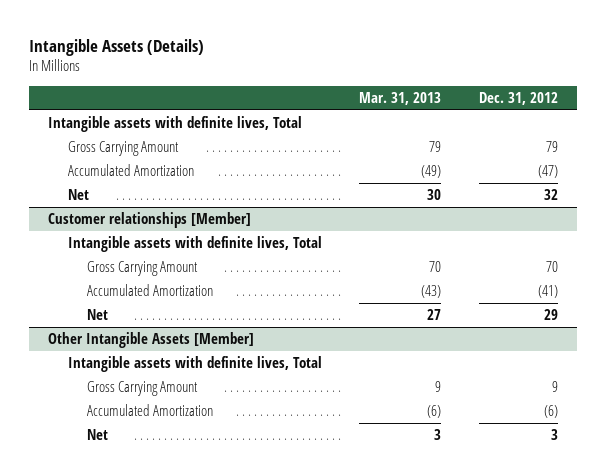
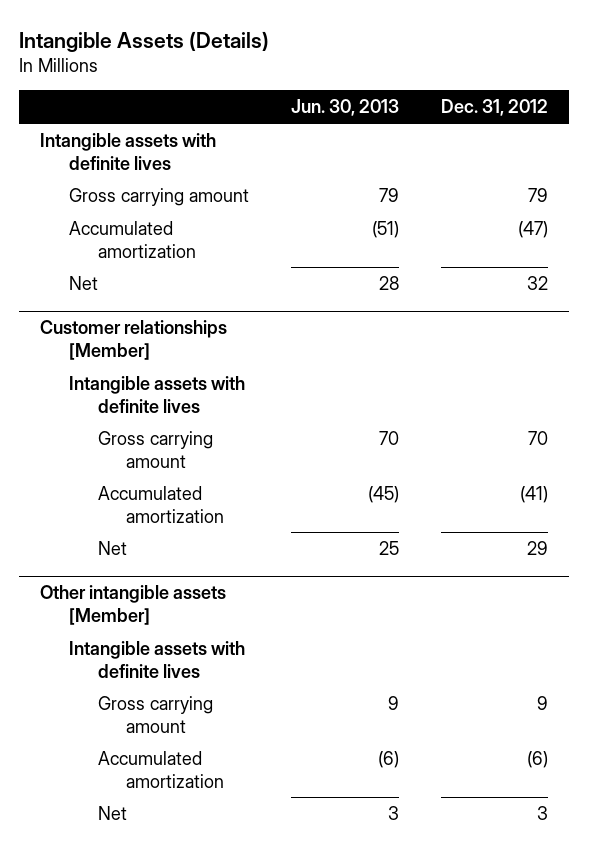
[359,91,442,105] Mar. 31, 2013 -> none
none -> [291,99,400,117] Jun. 30, 2013
[48,116,303,133] Intangible assets with definite lives, Total -> [40,133,217,170] Intangible assets with definite lives
[67,141,179,157] Gross Carrying Amount -> [69,188,250,207] Gross carrying amount
[67,164,194,177] Accumulated Amortization -> [69,221,196,258] Accumulated amortization
[67,236,322,253] Intangible assets with definite lives, Total -> [69,376,246,413] Intangible assets with definite lives
[87,261,199,277] Gross Carrying Amount -> [97,431,213,468] Gross carrying amount
[87,284,214,297] Accumulated Amortization -> [97,486,225,523] Accumulated amortization
[48,332,255,349] Other Intangible Assets [Member] -> [40,585,227,625] Other intangible assets [Member]
[67,356,322,373] Intangible assets with definite lives, Total -> [69,641,246,678] Intangible assets with definite lives
[87,381,199,397] Gross Carrying Amount -> [97,696,213,733] Gross carrying amount
[87,404,214,417] Accumulated Amortization -> [97,751,225,788] Accumulated amortization

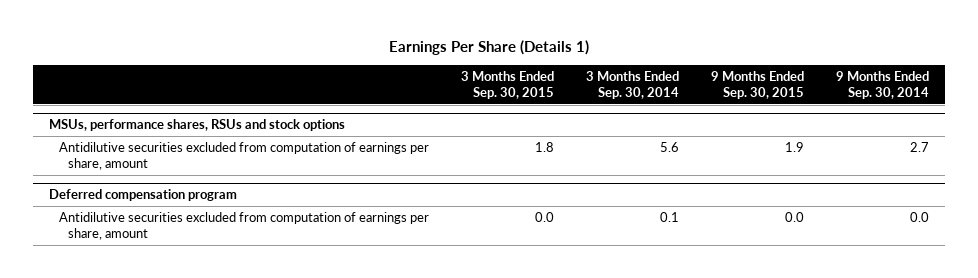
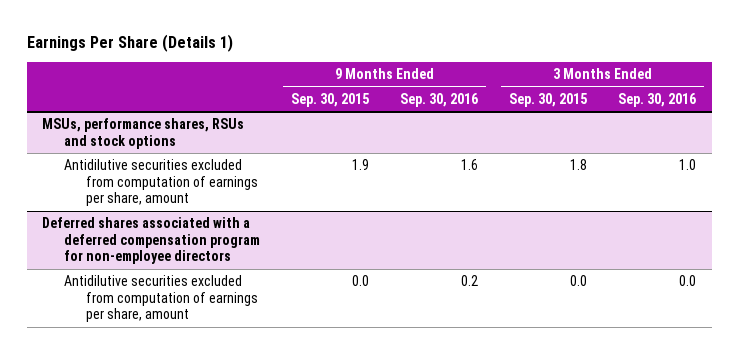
[585,70,679,99] 3 Months Ended Sep. 30, 2014 -> none
[836,70,930,99] 9 Months Ended Sep. 30, 2014 -> none
none -> [400,92,479,107] Sep. 30, 2016
none -> [618,92,697,107] Sep. 30, 2016
[49,188,238,201] Deferred compensation program -> [42,217,261,265] Deferred shares associated with a deferred compensation program for non-employee directors

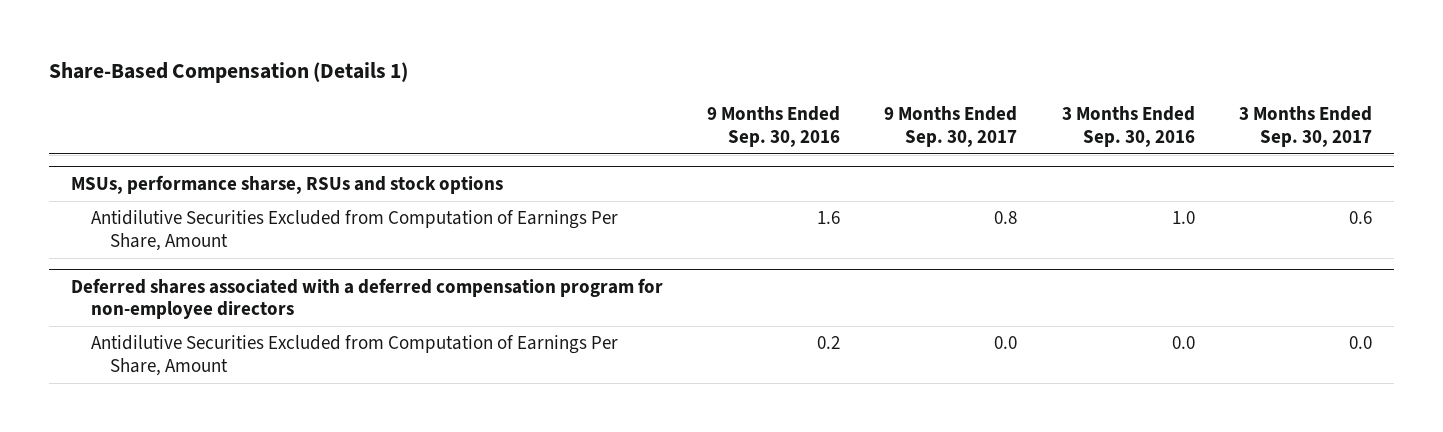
[26,34,233,53] Earnings Per Share (Details 1) -> [48,62,408,84] Share-Based Compensation (Details 1)
[291,92,370,107] Sep. 30, 2015 -> none
[509,92,588,107] Sep. 30, 2015 -> none
none -> [884,106,1018,147] 9 Months Ended Sep. 30, 2017
none -> [1238,106,1372,147] 3 Months Ended Sep. 30, 2017
[42,118,245,149] MSUs, performance shares, RSUs and stock options -> [70,174,503,194] MSUs, performance sharse, RSUs and stock options
[64,159,258,207] Antidilutive securities excluded from computation of earnings per share, amount -> [90,210,618,251] Antidilutive Securities Excluded from Computation of Earnings Per Share, Amount
[64,275,258,323] Antidilutive securities excluded from computation of earnings per share, amount -> [90,335,618,376] Antidilutive Securities Excluded from Computation of Earnings Per Share, Amount

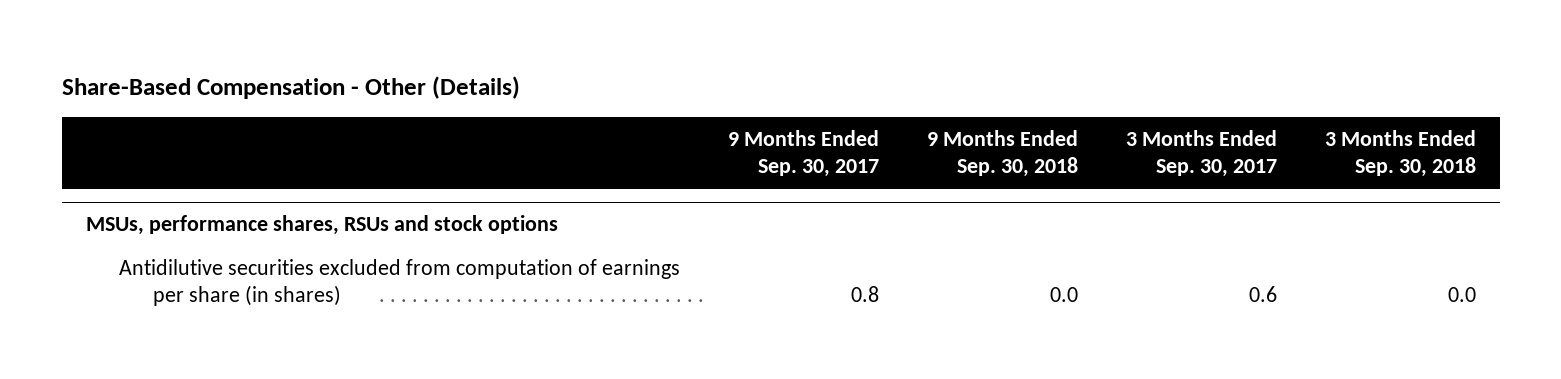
[48,62,408,84] Share-Based Compensation (Details 1) -> [61,76,520,100] Share-Based Compensation - Other (Details)
[707,106,841,147] 9 Months Ended Sep. 30, 2016 -> none
[1061,106,1195,147] 3 Months Ended Sep. 30, 2016 -> none
none -> [926,130,1078,178] 9 Months Ended Sep. 30, 2018
none -> [1324,130,1476,178] 3 Months Ended Sep. 30, 2018
[70,277,663,319] Deferred shares associated with a deferred compensation program for non-employee directors -> none
[90,335,618,376] Antidilutive Securities Excluded from Computation of Earnings Per Share, Amount -> none
[70,174,503,194] MSUs, performance sharse, RSUs and stock options -> [85,215,558,236] MSUs, performance shares, RSUs and stock options
[90,210,618,251] Antidilutive Securities Excluded from Computation of Earnings Per Share, Amount -> [119,258,681,307] Antidilutive securities excluded from computation of earnings per share (in shares)

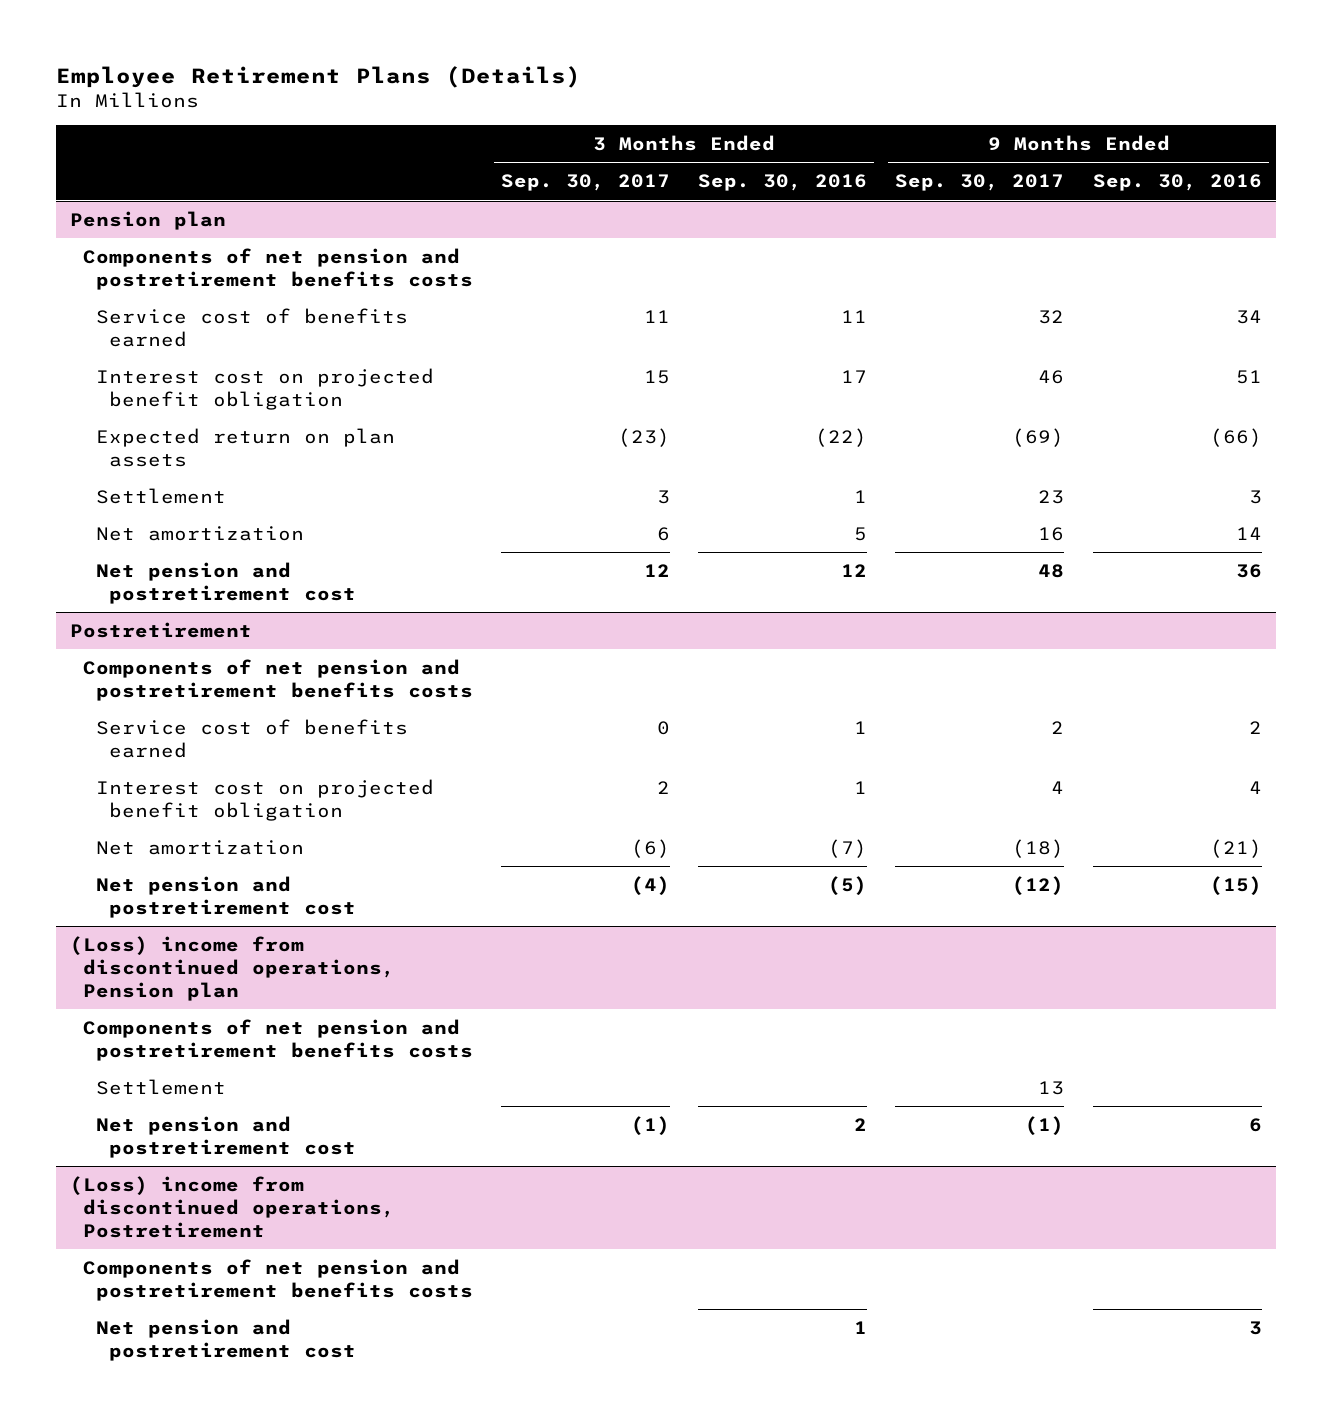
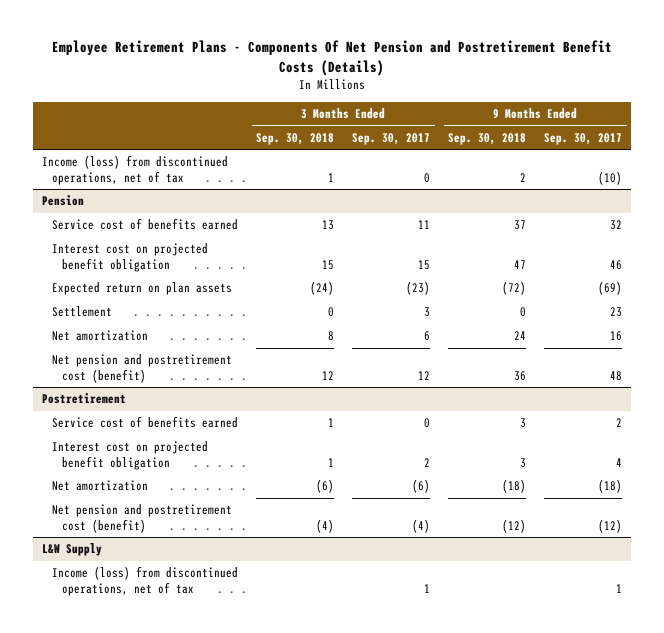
[55,66,581,89] Employee Retirement Plans (Details) -> [52,40,613,77] Employee Retirement Plans - Components Of Net Pension and Postretirement Benefit Costs (Details)
[698,174,868,192] Sep. 30, 2016 -> none
[1092,174,1262,192] Sep. 30, 2016 -> none
none -> [256,132,335,145] Sep. 30, 2018
none -> [448,132,527,145] Sep. 30, 2018
[82,247,473,290] Components of net pension and postretirement benefits costs -> none
none -> [41,155,228,185] Income (loss) from discontinued operations, net of tax
[69,210,226,230] Pension plan -> [41,195,84,207] Pension
[95,561,356,604] Net pension and postretirement cost -> [52,354,233,383] Net pension and postretirement cost (benefit)
[82,658,473,701] Components of net pension and postretirement benefits costs -> none
[69,935,395,1002] (Loss) income from discontinued operations, Pension plan -> none
[82,1018,473,1061] Components of net pension and postretirement benefits costs -> none
[95,1078,226,1095] Settlement -> none
[95,1115,356,1158] Net pension and postretirement cost -> none
[69,1175,395,1239] (Loss) income from discontinued operations, Postretirement -> none
[82,1258,473,1301] Components of net pension and postretirement benefits costs -> none
[95,1318,356,1361] Net pension and postretirement cost -> none
[95,875,356,918] Net pension and postretirement cost -> [52,504,233,533] Net pension and postretirement cost (benefit)
none -> [41,543,102,557] L&W Supply
none -> [52,566,239,596] Income (loss) from discontinued operations, net of tax

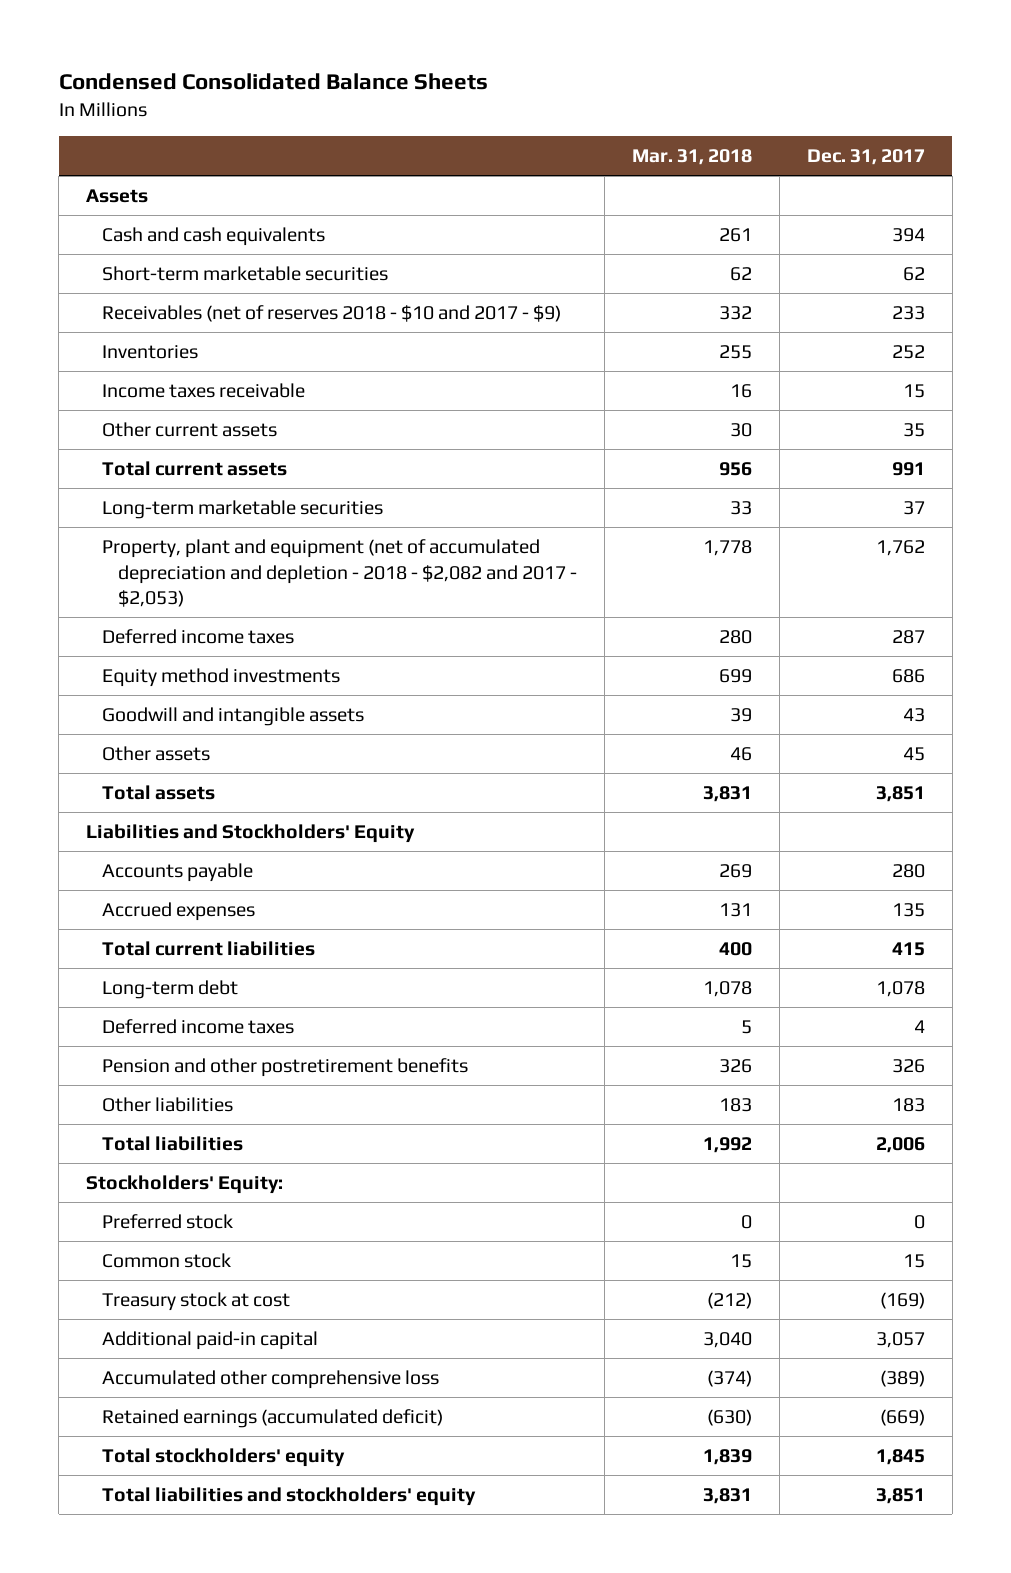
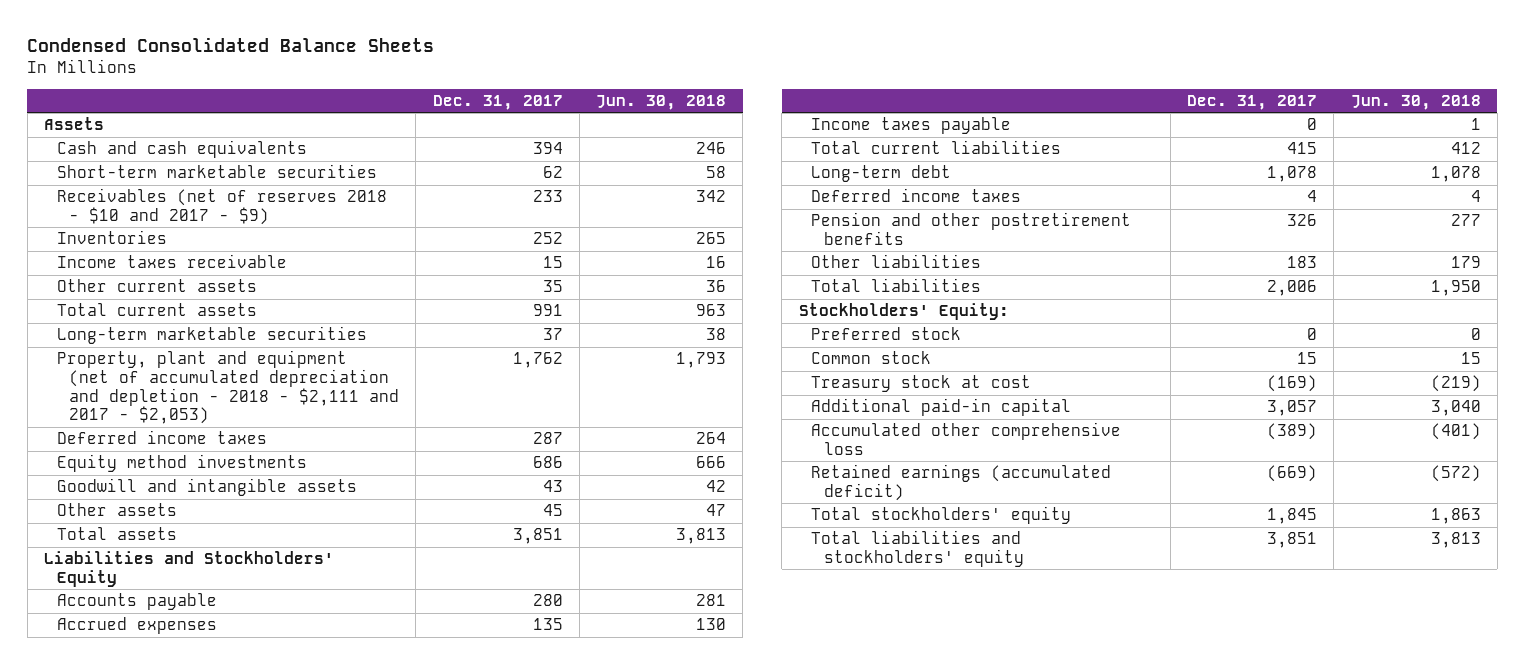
[632,148,753,165] Mar. 31, 2018 -> none
none -> [595,94,726,110] Jun. 30, 2018
[102,539,578,608] Property, plant and equipment (net of accumulated depreciation and depletion - 2018 - $2,082 and 2017 - $2,053) -> [56,350,400,425] Property, plant and equipment (net of accumulated depreciation and depletion - 2018 - $2,111 and 2017 - $2,053)
none -> [811,117,1012,135] Income taxes payable

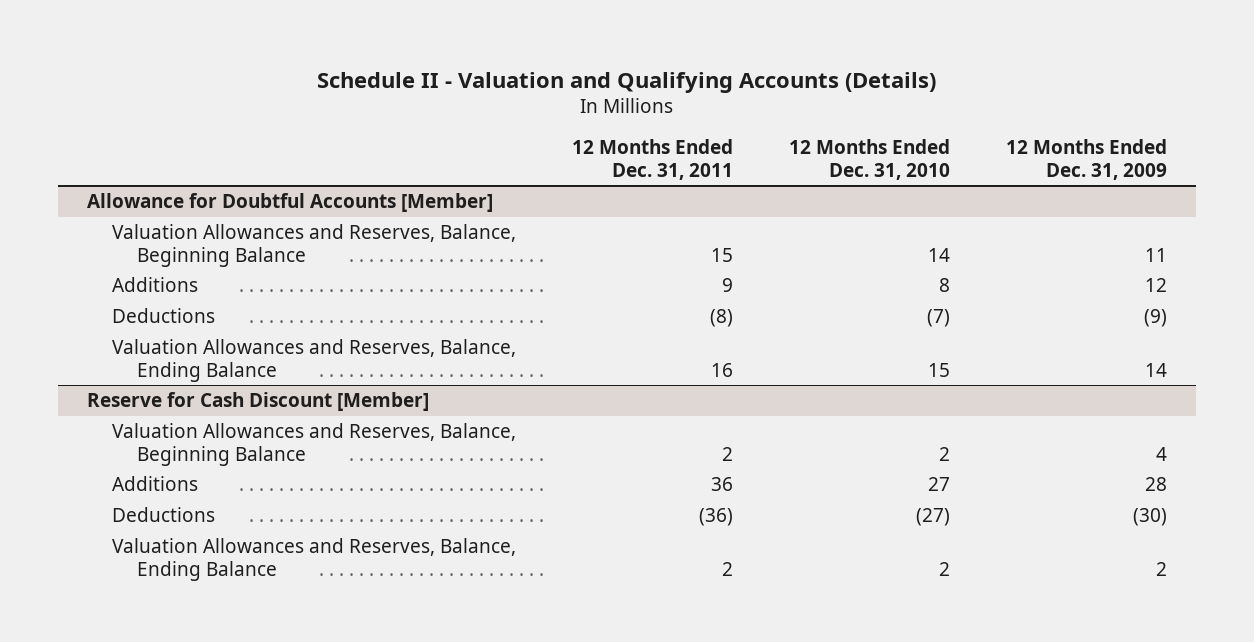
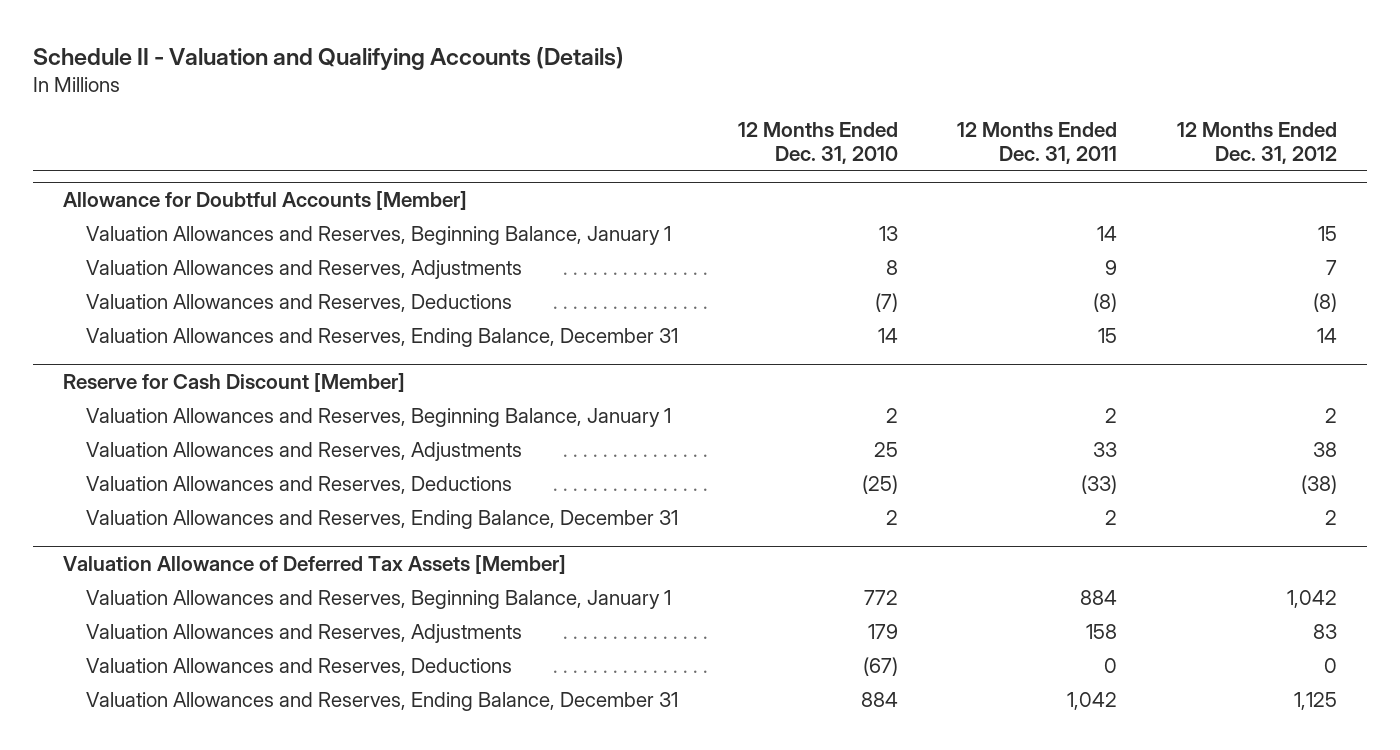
[1006,139,1168,180] 12 Months Ended Dec. 31, 2009 -> none
none -> [1176,122,1337,164] 12 Months Ended Dec. 31, 2012
[111,224,516,267] Valuation Allowances and Reserves, Balance, Beginning Balance -> [86,226,672,246] Valuation Allowances and Reserves, Beginning Balance, January 1
[711,247,734,262] 15 -> [1097,226,1118,242] 14
[928,247,951,262] 14 -> [878,226,898,242] 13
[111,277,198,293] Additions -> [86,260,523,280] Valuation Allowances and Reserves, Adjustments
[111,308,215,324] Deductions -> [86,294,513,313] Valuation Allowances and Reserves, Deductions
[111,339,516,382] Valuation Allowances and Reserves, Balance, Ending Balance -> [86,328,679,348] Valuation Allowances and Reserves, Ending Balance, December 31
[711,362,734,377] 16 -> [1098,328,1118,344] 15
[928,362,951,377] 15 -> [877,328,898,344] 14
[111,476,198,492] Additions -> none
[111,423,516,466] Valuation Allowances and Reserves, Balance, Beginning Balance -> [86,408,672,428] Valuation Allowances and Reserves, Beginning Balance, January 1
none -> [86,442,523,462] Valuation Allowances and Reserves, Adjustments
[111,507,215,523] Deductions -> [86,476,513,495] Valuation Allowances and Reserves, Deductions
[699,508,734,527] (36) -> [1081,475,1118,495] (33)
[916,508,951,527] (27) -> [861,475,898,495] (25)
[111,538,516,581] Valuation Allowances and Reserves, Balance, Ending Balance -> [86,510,679,530] Valuation Allowances and Reserves, Ending Balance, December 31
none -> [62,555,566,575] Valuation Allowance of Deferred Tax Assets [Member]
none -> [86,590,672,610] Valuation Allowances and Reserves, Beginning Balance, January 1
none -> [86,624,523,644] Valuation Allowances and Reserves, Adjustments
none -> [86,658,513,677] Valuation Allowances and Reserves, Deductions
none -> [86,692,679,712] Valuation Allowances and Reserves, Ending Balance, December 31

